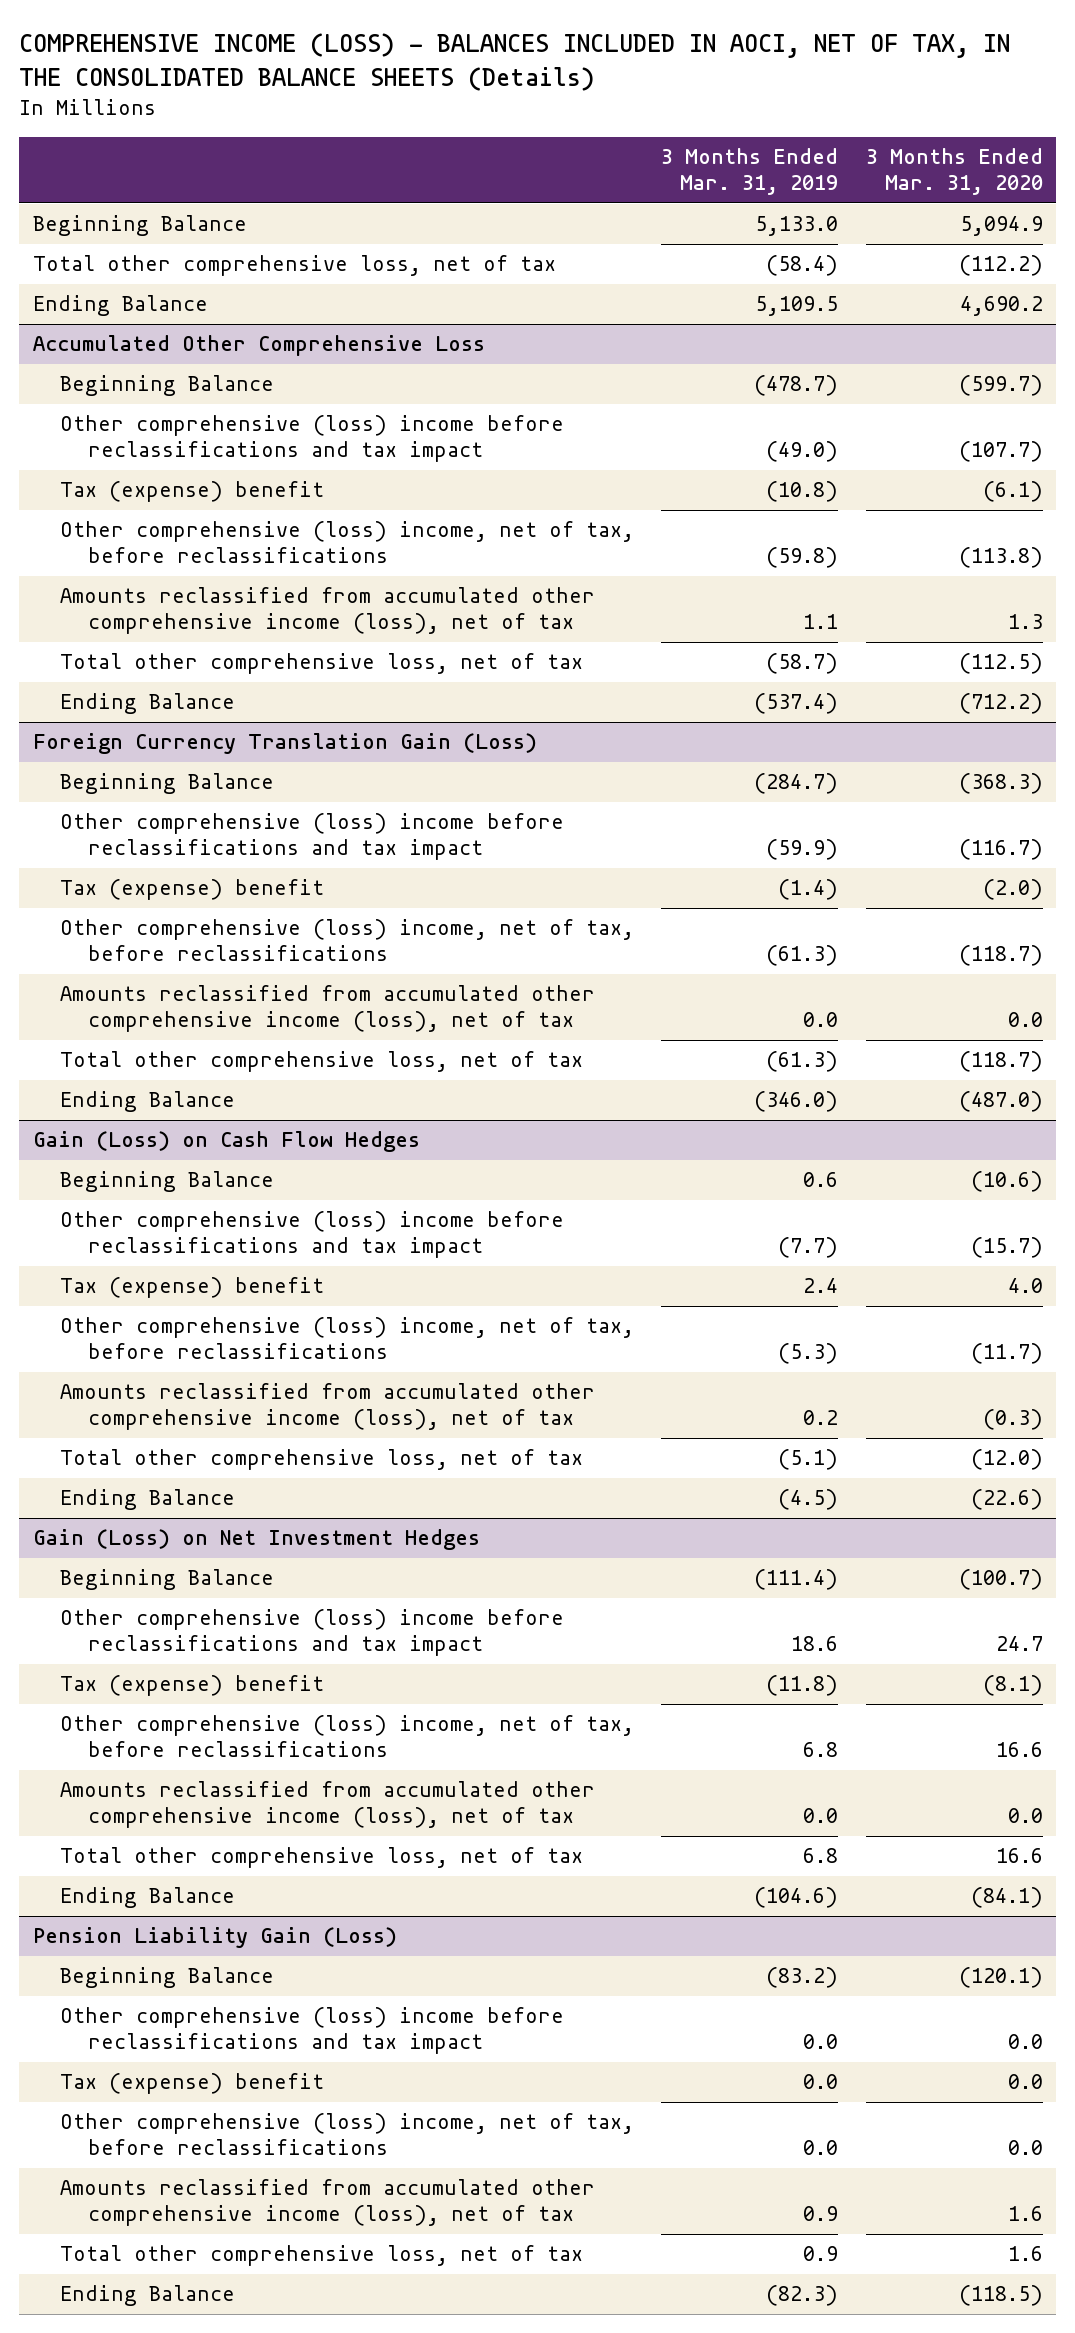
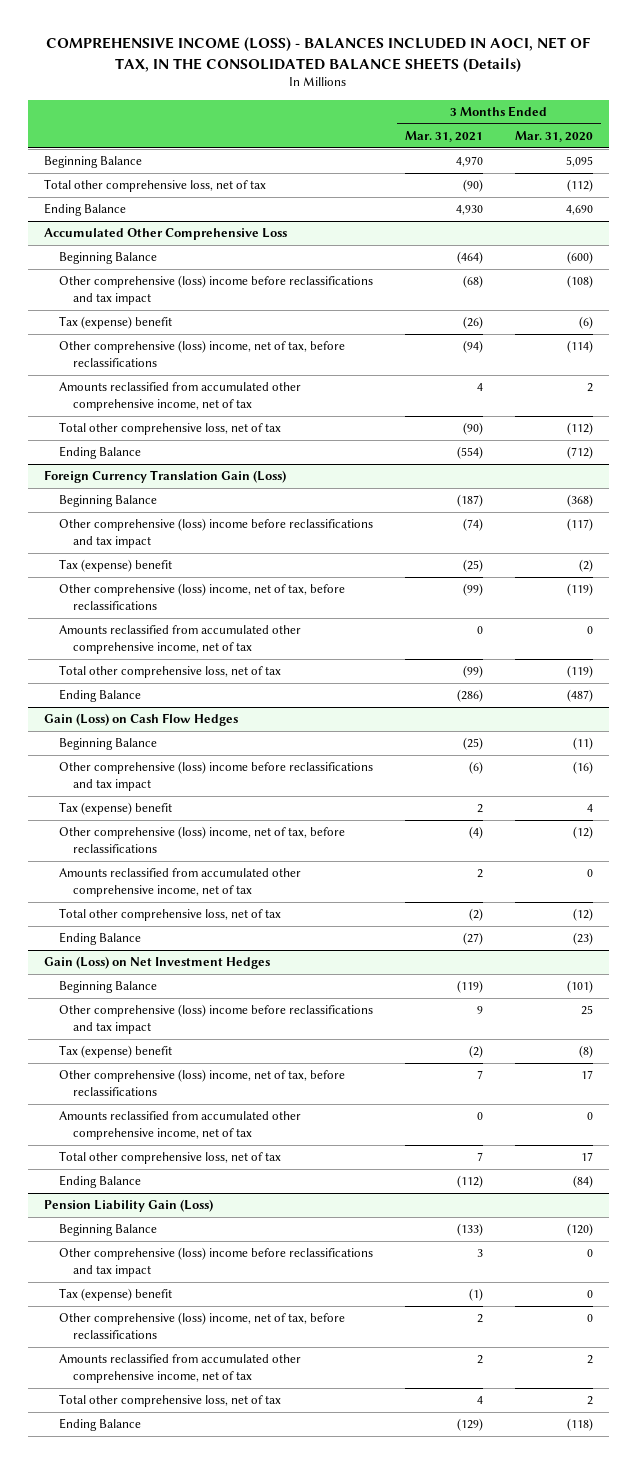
[661,148,839,196] 3 Months Ended Mar. 31, 2019 -> none
none -> [404,130,483,142] Mar. 31, 2021
[959,216,1043,237] 5,094.9 -> [565,156,593,168] 5,095
[958,255,1043,277] (112.2) -> [566,179,593,193] (112)
[959,296,1043,317] 4,690.2 -> [565,205,593,216] 4,690
[958,375,1043,397] (599.7) -> [566,251,593,265] (600)
[958,441,1043,463] (107.7) -> [566,275,593,289] (108)
[982,481,1043,503] (6.1) -> [578,316,593,330] (6)
[958,547,1043,569] (113.8) -> [566,340,593,354] (114)
[60,587,596,635] Amounts reclassified from accumulated other comprehensive income (loss), net of tax -> [58,382,301,411] Amounts reclassified from accumulated other comprehensive income, net of tax
[1007,614,1043,630] 1.3 -> [586,383,593,393] 2
[958,653,1043,675] (112.5) -> [566,422,593,436] (112)
[958,693,1043,715] (712.2) -> [566,446,593,460] (712)
[958,773,1043,795] (368.3) -> [566,494,593,508] (368)
[958,839,1043,861] (116.7) -> [566,518,593,532] (117)
[982,879,1043,901] (2.0) -> [578,559,593,573] (2)
[958,945,1043,967] (118.7) -> [566,583,593,597] (119)
[60,985,596,1033] Amounts reclassified from accumulated other comprehensive income (loss), net of tax -> [58,625,301,654] Amounts reclassified from accumulated other comprehensive income, net of tax
[1007,1012,1043,1028] 0.0 -> [586,626,593,635] 0
[958,1051,1043,1073] (118.7) -> [566,665,593,679] (119)
[958,1091,1043,1113] (487.0) -> [566,689,593,703] (487)
[970,1171,1043,1193] (10.6) -> [572,737,593,751] (11)
[970,1237,1043,1259] (15.7) -> [572,761,593,775] (16)
[1007,1278,1043,1294] 4.0 -> [586,804,593,813] 4
[970,1343,1043,1365] (11.7) -> [572,826,593,840] (12)
[60,1383,596,1431] Amounts reclassified from accumulated other comprehensive income (loss), net of tax -> [58,868,301,897] Amounts reclassified from accumulated other comprehensive income, net of tax
[982,1409,1043,1431] (0.3) -> [586,869,593,878] 0
[970,1449,1043,1471] (12.0) -> [572,908,593,922] (12)
[970,1489,1043,1511] (22.6) -> [572,932,593,946] (23)
[958,1569,1043,1591] (100.7) -> [566,980,593,994] (101)
[995,1636,1043,1652] 24.7 -> [580,1005,593,1016] 25
[982,1675,1043,1697] (8.1) -> [578,1045,593,1059] (8)
[995,1742,1043,1758] 16.6 -> [580,1070,593,1080] 17
[60,1781,596,1829] Amounts reclassified from accumulated other comprehensive income (loss), net of tax -> [58,1111,301,1140] Amounts reclassified from accumulated other comprehensive income, net of tax
[1007,1808,1043,1824] 0.0 -> [586,1112,593,1121] 0
[995,1848,1043,1864] 16.6 -> [580,1152,593,1162] 17
[970,1887,1043,1909] (84.1) -> [572,1175,593,1189] (84)
[958,1967,1043,1989] (120.1) -> [566,1223,593,1237] (120)
[1007,2034,1043,2050] 0.0 -> [586,1249,593,1258] 0
[1007,2074,1043,2090] 0.0 -> [586,1290,593,1299] 0
[1007,2140,1043,2156] 0.0 -> [586,1314,593,1323] 0
[60,2179,596,2227] Amounts reclassified from accumulated other comprehensive income (loss), net of tax -> [58,1354,301,1383] Amounts reclassified from accumulated other comprehensive income, net of tax
[1007,2206,1043,2222] 1.6 -> [586,1355,593,1365] 2
[1007,2246,1043,2262] 1.6 -> [586,1396,593,1406] 2
[958,2285,1043,2307] (118.5) -> [566,1418,593,1432] (118)

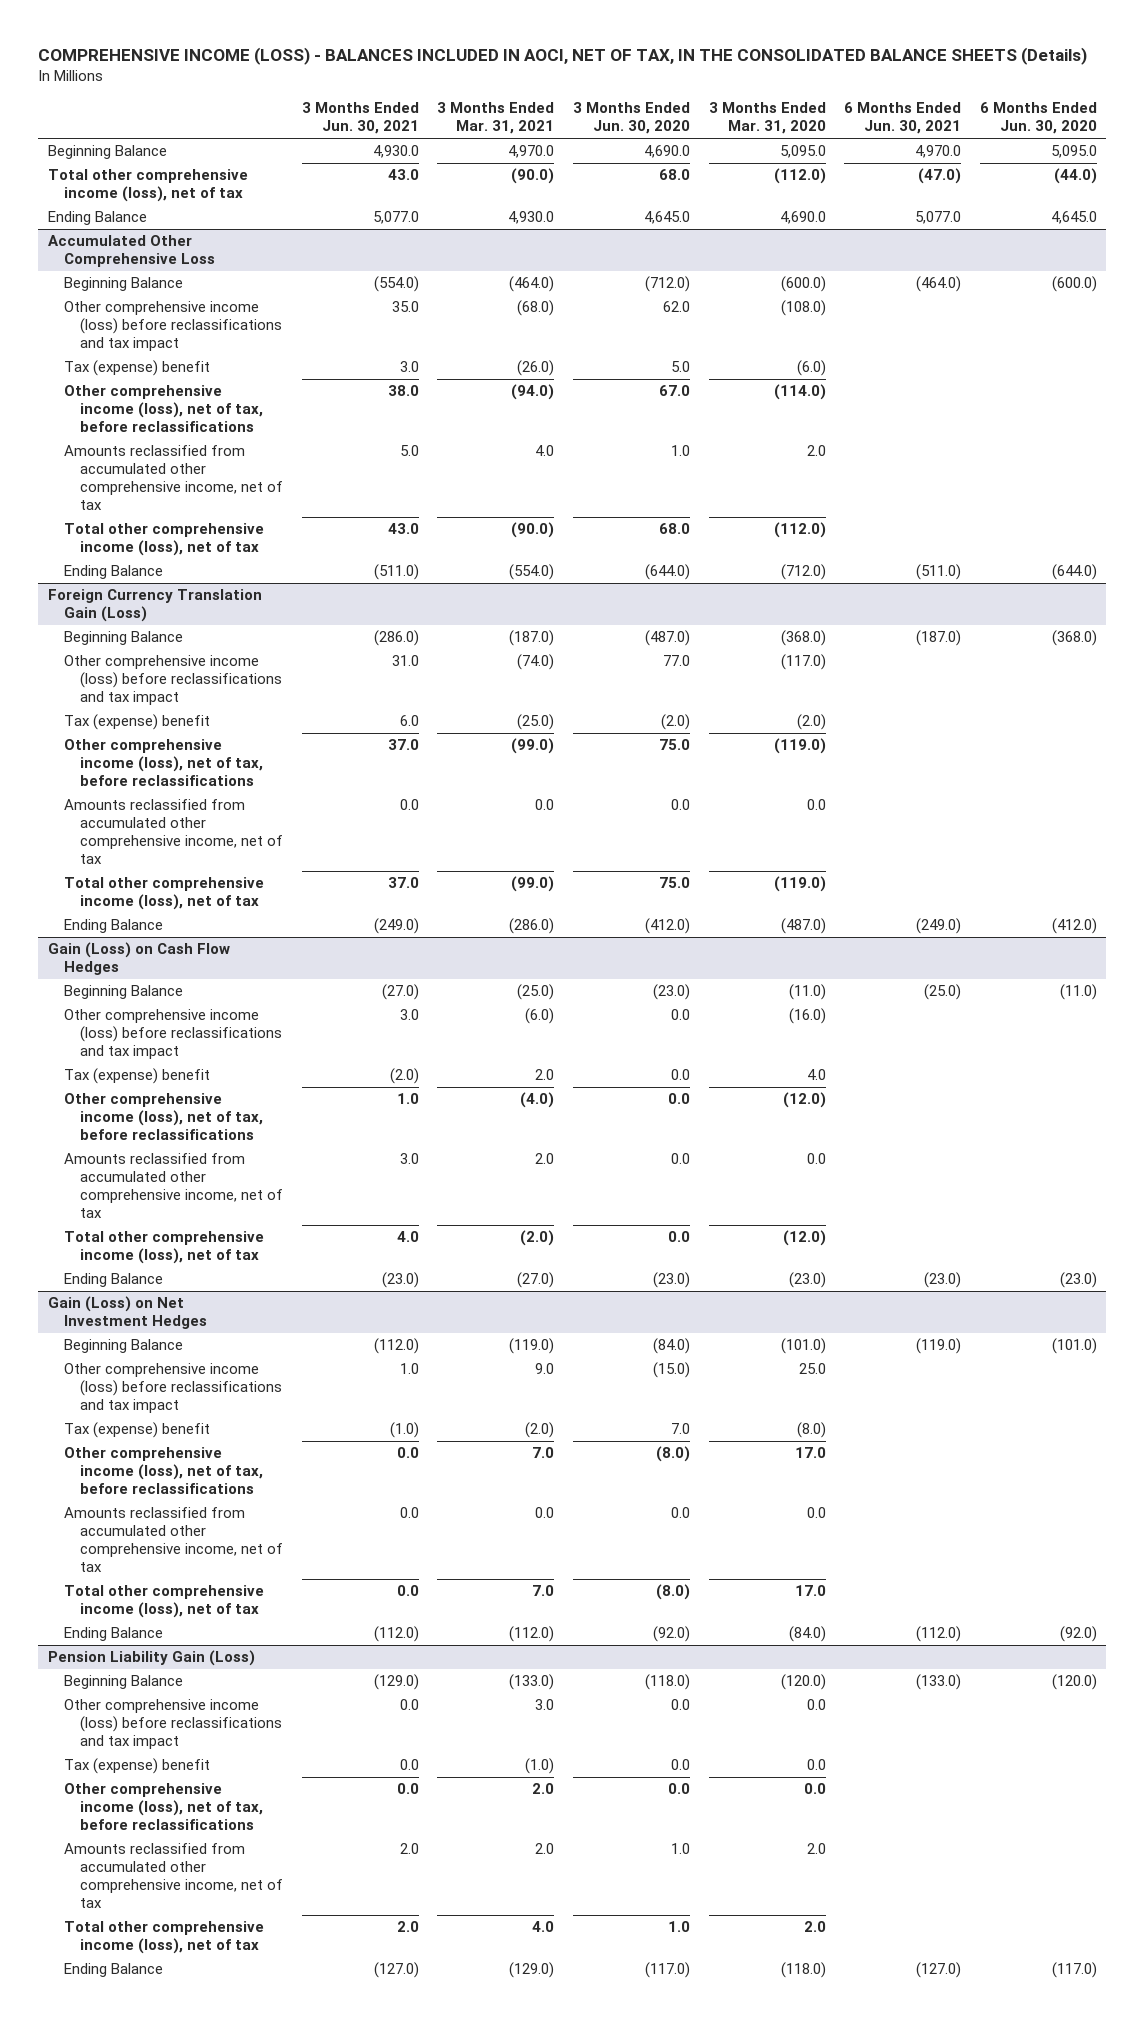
none -> [301,102,419,135] 3 Months Ended Jun. 30, 2021
none -> [572,102,690,135] 3 Months Ended Jun. 30, 2020
none -> [844,102,962,135] 6 Months Ended Jun. 30, 2021
none -> [979,102,1097,135] 6 Months Ended Jun. 30, 2020
[455,156,483,168] 4,970 -> [508,145,555,159] 4,970.0
[565,156,593,168] 5,095 -> [779,145,826,159] 5,095.0
[44,179,267,193] Total other comprehensive loss, net of tax -> [47,169,248,203] Total other comprehensive income (loss), net of tax
[462,179,483,193] (90) -> [511,168,555,185] (90.0)
[566,179,593,193] (112) -> [773,168,826,185] (112.0)
[455,205,483,216] 4,930 -> [508,211,555,225] 4,930.0
[565,205,593,216] 4,690 -> [779,211,826,225] 4,690.0
[456,251,483,265] (464) -> [509,276,555,293] (464.0)
[566,251,593,265] (600) -> [780,276,826,293] (600.0)
[58,275,373,305] Other comprehensive (loss) income before reclassifications and tax impact -> [63,301,283,352] Other comprehensive income (loss) before reclassifications and tax impact
[462,275,483,289] (68) -> [517,300,555,317] (68.0)
[566,275,593,289] (108) -> [780,300,826,317] (108.0)
[462,316,483,330] (26) -> [517,360,555,377] (26.0)
[578,316,593,330] (6) -> [796,360,826,377] (6.0)
[58,340,345,367] Other comprehensive (loss) income, net of tax, before reclassifications -> [63,385,264,433] Other comprehensive income (loss), net of tax, before reclassifications
[462,340,483,354] (94) -> [511,384,555,401] (94.0)
[566,340,593,354] (114) -> [773,384,826,401] (114.0)
[476,383,483,392] 4 -> [535,445,555,457] 4.0
[586,383,593,393] 2 -> [806,445,826,457] 2.0
[58,422,281,436] Total other comprehensive loss, net of tax -> [63,523,264,557] Total other comprehensive income (loss), net of tax
[462,422,483,436] (90) -> [511,522,555,539] (90.0)
[566,422,593,436] (112) -> [773,522,826,539] (112.0)
[456,446,483,460] (554) -> [509,564,555,581] (554.0)
[566,446,593,460] (712) -> [780,564,826,581] (712.0)
[456,494,483,508] (187) -> [509,630,555,647] (187.0)
[566,494,593,508] (368) -> [780,630,826,647] (368.0)
[58,518,373,548] Other comprehensive (loss) income before reclassifications and tax impact -> [63,655,283,706] Other comprehensive income (loss) before reclassifications and tax impact
[462,518,483,532] (74) -> [517,654,555,671] (74.0)
[566,518,593,532] (117) -> [780,654,826,671] (117.0)
[462,559,483,573] (25) -> [517,714,555,731] (25.0)
[578,559,593,573] (2) -> [796,714,826,731] (2.0)
[58,583,345,610] Other comprehensive (loss) income, net of tax, before reclassifications -> [63,739,264,787] Other comprehensive income (loss), net of tax, before reclassifications
[462,583,483,597] (99) -> [511,738,555,755] (99.0)
[566,583,593,597] (119) -> [773,738,826,755] (119.0)
[476,626,483,635] 0 -> [535,799,555,811] 0.0
[586,626,593,635] 0 -> [806,799,826,811] 0.0
[58,665,281,679] Total other comprehensive loss, net of tax -> [63,877,264,911] Total other comprehensive income (loss), net of tax
[462,665,483,679] (99) -> [511,876,555,893] (99.0)
[566,665,593,679] (119) -> [773,876,826,893] (119.0)
[456,689,483,703] (286) -> [509,918,555,935] (286.0)
[566,689,593,703] (487) -> [780,918,826,935] (487.0)
[462,737,483,751] (25) -> [517,984,555,1001] (25.0)
[572,737,593,751] (11) -> [788,984,826,1001] (11.0)
[58,761,373,791] Other comprehensive (loss) income before reclassifications and tax impact -> [63,1009,283,1060] Other comprehensive income (loss) before reclassifications and tax impact
[468,761,483,775] (6) -> [525,1008,555,1025] (6.0)
[572,761,593,775] (16) -> [788,1008,826,1025] (16.0)
[476,804,483,814] 2 -> [535,1069,555,1081] 2.0
[586,804,593,813] 4 -> [806,1069,826,1081] 4.0
[58,826,345,853] Other comprehensive (loss) income, net of tax, before reclassifications -> [63,1093,264,1141] Other comprehensive income (loss), net of tax, before reclassifications
[468,826,483,840] (4) -> [520,1092,555,1109] (4.0)
[572,826,593,840] (12) -> [782,1092,826,1109] (12.0)
[476,869,483,879] 2 -> [535,1153,555,1165] 2.0
[586,869,593,878] 0 -> [806,1153,826,1165] 0.0
[58,908,281,922] Total other comprehensive loss, net of tax -> [63,1231,264,1265] Total other comprehensive income (loss), net of tax
[468,908,483,922] (2) -> [520,1230,555,1247] (2.0)
[572,908,593,922] (12) -> [782,1230,826,1247] (12.0)
[462,932,483,946] (27) -> [517,1272,555,1289] (27.0)
[572,932,593,946] (23) -> [788,1272,826,1289] (23.0)
[456,980,483,994] (119) -> [509,1338,555,1355] (119.0)
[566,980,593,994] (101) -> [780,1338,826,1355] (101.0)
[58,1004,373,1034] Other comprehensive (loss) income before reclassifications and tax impact -> [63,1363,283,1414] Other comprehensive income (loss) before reclassifications and tax impact
[476,1006,483,1015] 9 -> [535,1363,555,1375] 9.0
[580,1005,593,1016] 25 -> [798,1363,826,1375] 25.0
[468,1045,483,1059] (2) -> [525,1422,555,1439] (2.0)
[578,1045,593,1059] (8) -> [796,1422,826,1439] (8.0)
[58,1069,345,1096] Other comprehensive (loss) income, net of tax, before reclassifications -> [63,1447,264,1495] Other comprehensive income (loss), net of tax, before reclassifications
[476,1070,483,1080] 7 -> [532,1447,555,1459] 7.0
[580,1070,593,1080] 17 -> [794,1447,826,1459] 17.0
[476,1112,483,1121] 0 -> [535,1507,555,1519] 0.0
[586,1112,593,1121] 0 -> [806,1507,826,1519] 0.0
[58,1151,281,1165] Total other comprehensive loss, net of tax -> [63,1585,264,1619] Total other comprehensive income (loss), net of tax
[476,1152,483,1162] 7 -> [532,1585,555,1597] 7.0
[580,1152,593,1162] 17 -> [794,1585,826,1597] 17.0
[456,1175,483,1189] (112) -> [509,1626,555,1643] (112.0)
[572,1175,593,1189] (84) -> [788,1626,826,1643] (84.0)
[456,1223,483,1237] (133) -> [509,1674,555,1691] (133.0)
[566,1223,593,1237] (120) -> [780,1674,826,1691] (120.0)
[58,1247,373,1277] Other comprehensive (loss) income before reclassifications and tax impact -> [63,1699,283,1750] Other comprehensive income (loss) before reclassifications and tax impact
[476,1249,483,1258] 3 -> [535,1699,555,1711] 3.0
[586,1249,593,1258] 0 -> [806,1699,826,1711] 0.0
[468,1288,483,1302] (1) -> [525,1758,555,1775] (1.0)
[586,1290,593,1299] 0 -> [806,1759,826,1771] 0.0
[58,1312,345,1339] Other comprehensive (loss) income, net of tax, before reclassifications -> [63,1783,264,1831] Other comprehensive income (loss), net of tax, before reclassifications
[476,1314,483,1324] 2 -> [532,1783,555,1795] 2.0
[586,1314,593,1323] 0 -> [803,1783,826,1795] 0.0
[476,1355,483,1365] 2 -> [535,1843,555,1855] 2.0
[586,1355,593,1365] 2 -> [806,1843,826,1855] 2.0
[58,1394,281,1408] Total other comprehensive loss, net of tax -> [63,1921,264,1955] Total other comprehensive income (loss), net of tax
[476,1396,483,1405] 4 -> [532,1921,555,1933] 4.0
[586,1396,593,1406] 2 -> [803,1921,826,1933] 2.0
[456,1418,483,1432] (129) -> [509,1962,555,1979] (129.0)
[566,1418,593,1432] (118) -> [780,1962,826,1979] (118.0)

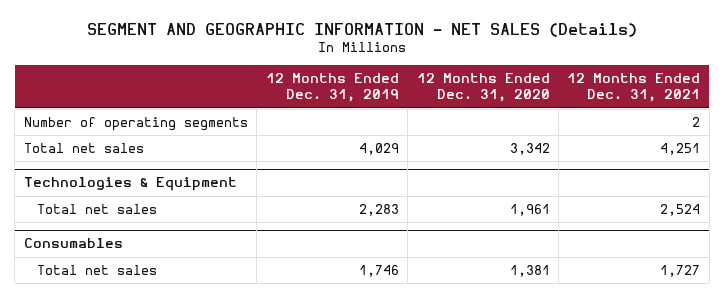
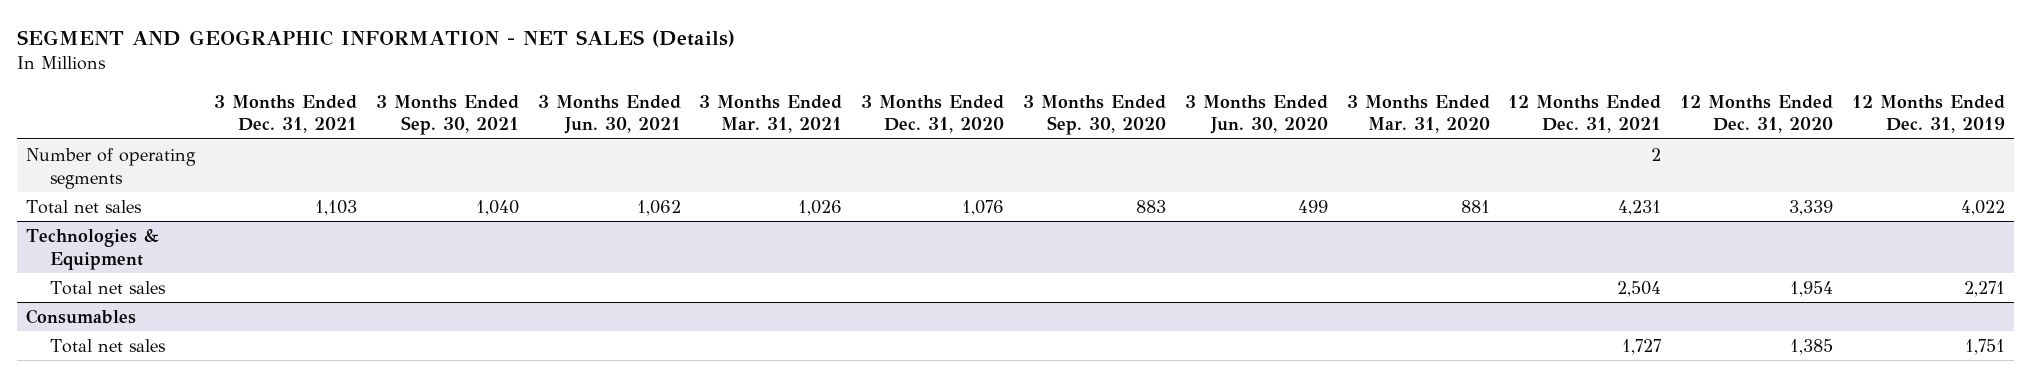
none -> [214,94,358,134] 3 Months Ended Dec. 31, 2021
none -> [375,94,519,136] 3 Months Ended Sep. 30, 2021
none -> [537,94,681,135] 3 Months Ended Jun. 30, 2021
none -> [699,94,843,134] 3 Months Ended Mar. 31, 2021
none -> [861,94,1005,134] 3 Months Ended Dec. 31, 2020
none -> [1022,94,1166,136] 3 Months Ended Sep. 30, 2020
none -> [1184,94,1328,135] 3 Months Ended Jun. 30, 2020
none -> [1346,94,1490,134] 3 Months Ended Mar. 31, 2020
[358,143,399,156] 4,029 -> [1960,199,2005,216] 4,022
[509,143,550,156] 3,342 -> [1789,199,1834,216] 3,339
[660,143,701,156] 4,251 -> [1618,199,1662,216] 4,231
[358,204,399,217] 2,283 -> [1963,280,2005,297] 2,271
[509,204,550,217] 1,961 -> [1790,280,1834,297] 1,954
[660,204,701,217] 2,524 -> [1617,280,1662,297] 2,504
[358,265,399,278] 1,746 -> [1964,338,2005,355] 1,751
[509,265,550,278] 1,381 -> [1790,338,1834,355] 1,385

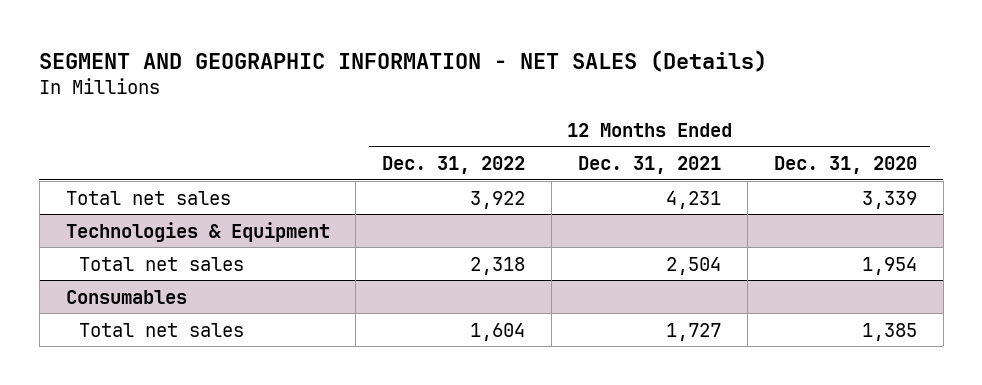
[214,94,358,134] 3 Months Ended Dec. 31, 2021 -> none
[375,94,519,136] 3 Months Ended Sep. 30, 2021 -> none
[537,94,681,135] 3 Months Ended Jun. 30, 2021 -> none
[699,94,843,134] 3 Months Ended Mar. 31, 2021 -> none
[861,94,1005,134] 3 Months Ended Dec. 31, 2020 -> none
[1022,94,1166,136] 3 Months Ended Sep. 30, 2020 -> none
[1184,94,1328,135] 3 Months Ended Jun. 30, 2020 -> none
[1346,94,1490,134] 3 Months Ended Mar. 31, 2020 -> none
[1851,94,2005,134] 12 Months Ended Dec. 31, 2019 -> none
none -> [382,156,526,175] Dec. 31, 2022
[26,147,197,189] Number of operating segments -> none

